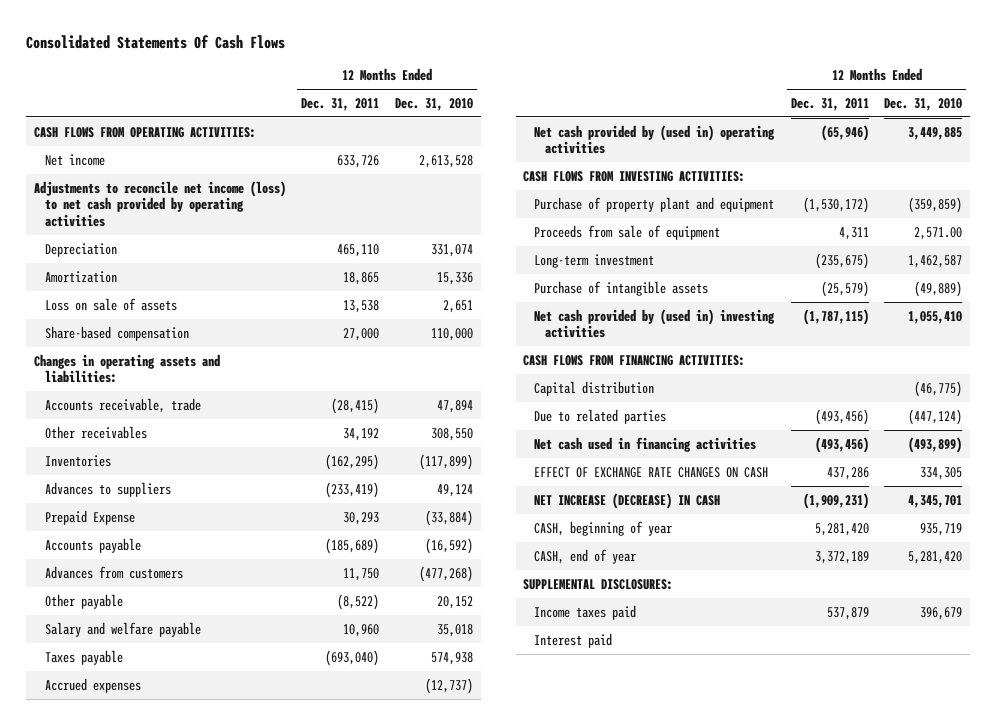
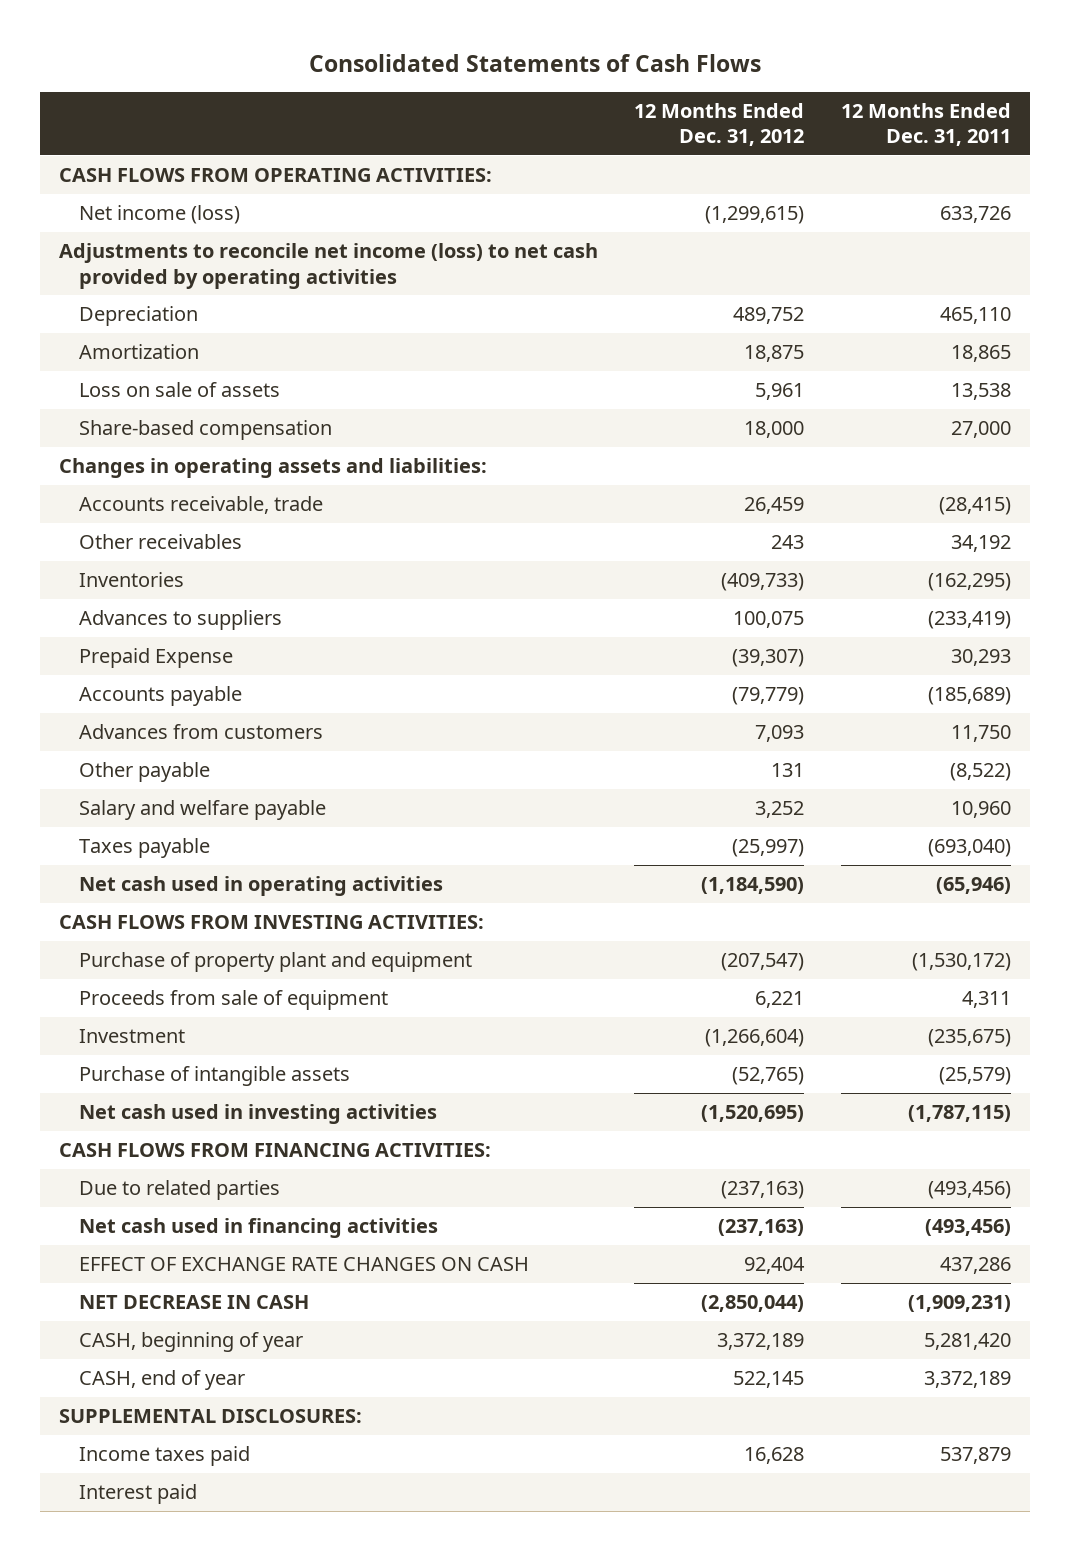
[26,34,286,49] Consolidated Statements Of Cash Flows -> [308,53,761,72] Consolidated Statements of Cash Flows
[394,97,473,111] Dec. 31, 2010 -> none
none -> [634,102,805,147] 12 Months Ended Dec. 31, 2012
[44,153,105,166] Net income -> [79,205,241,225] Net income (loss)
[44,677,141,693] Accrued expenses -> none
[534,124,776,155] Net cash provided by (used in) operating activities -> [79,876,444,897] Net cash used in operating activities
[534,253,655,268] Long-term investment -> [79,1029,186,1044] Investment
[534,308,776,339] Net cash provided by (used in) investing activities -> [79,1104,438,1125] Net cash used in investing activities
[534,380,655,396] Capital distribution -> none
[534,492,721,509] NET INCREASE (DECREASE) IN CASH -> [79,1295,310,1310] NET DECREASE IN CASH

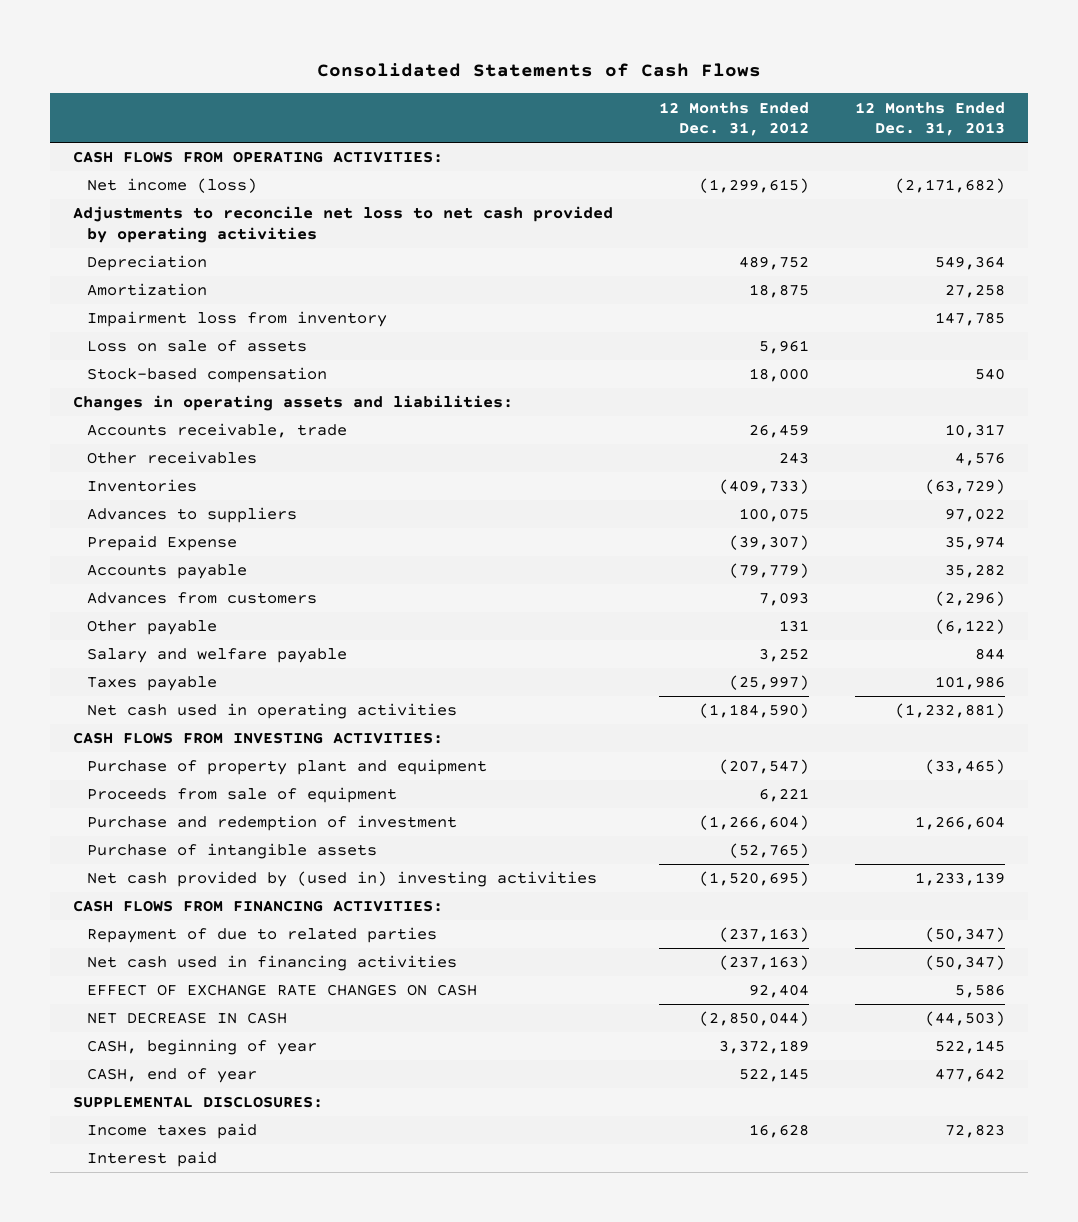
[841,102,1012,147] 12 Months Ended Dec. 31, 2011 -> none
none -> [855,101,1006,137] 12 Months Ended Dec. 31, 2013
[58,243,598,289] Adjustments to reconcile net income (loss) to net cash provided by operating activities -> [73,206,614,243] Adjustments to reconcile net loss to net cash provided by operating activities
none -> [86,311,387,328] Impairment loss from inventory
[79,420,333,441] Share-based compensation -> [86,367,327,384] Stock-based compensation
[79,1029,186,1044] Investment -> [86,815,457,832] Purchase and redemption of investment
[79,1104,438,1125] Net cash used in investing activities -> [86,871,597,888] Net cash provided by (used in) investing activities
[79,1180,281,1201] Due to related parties -> [86,927,437,944] Repayment of due to related parties

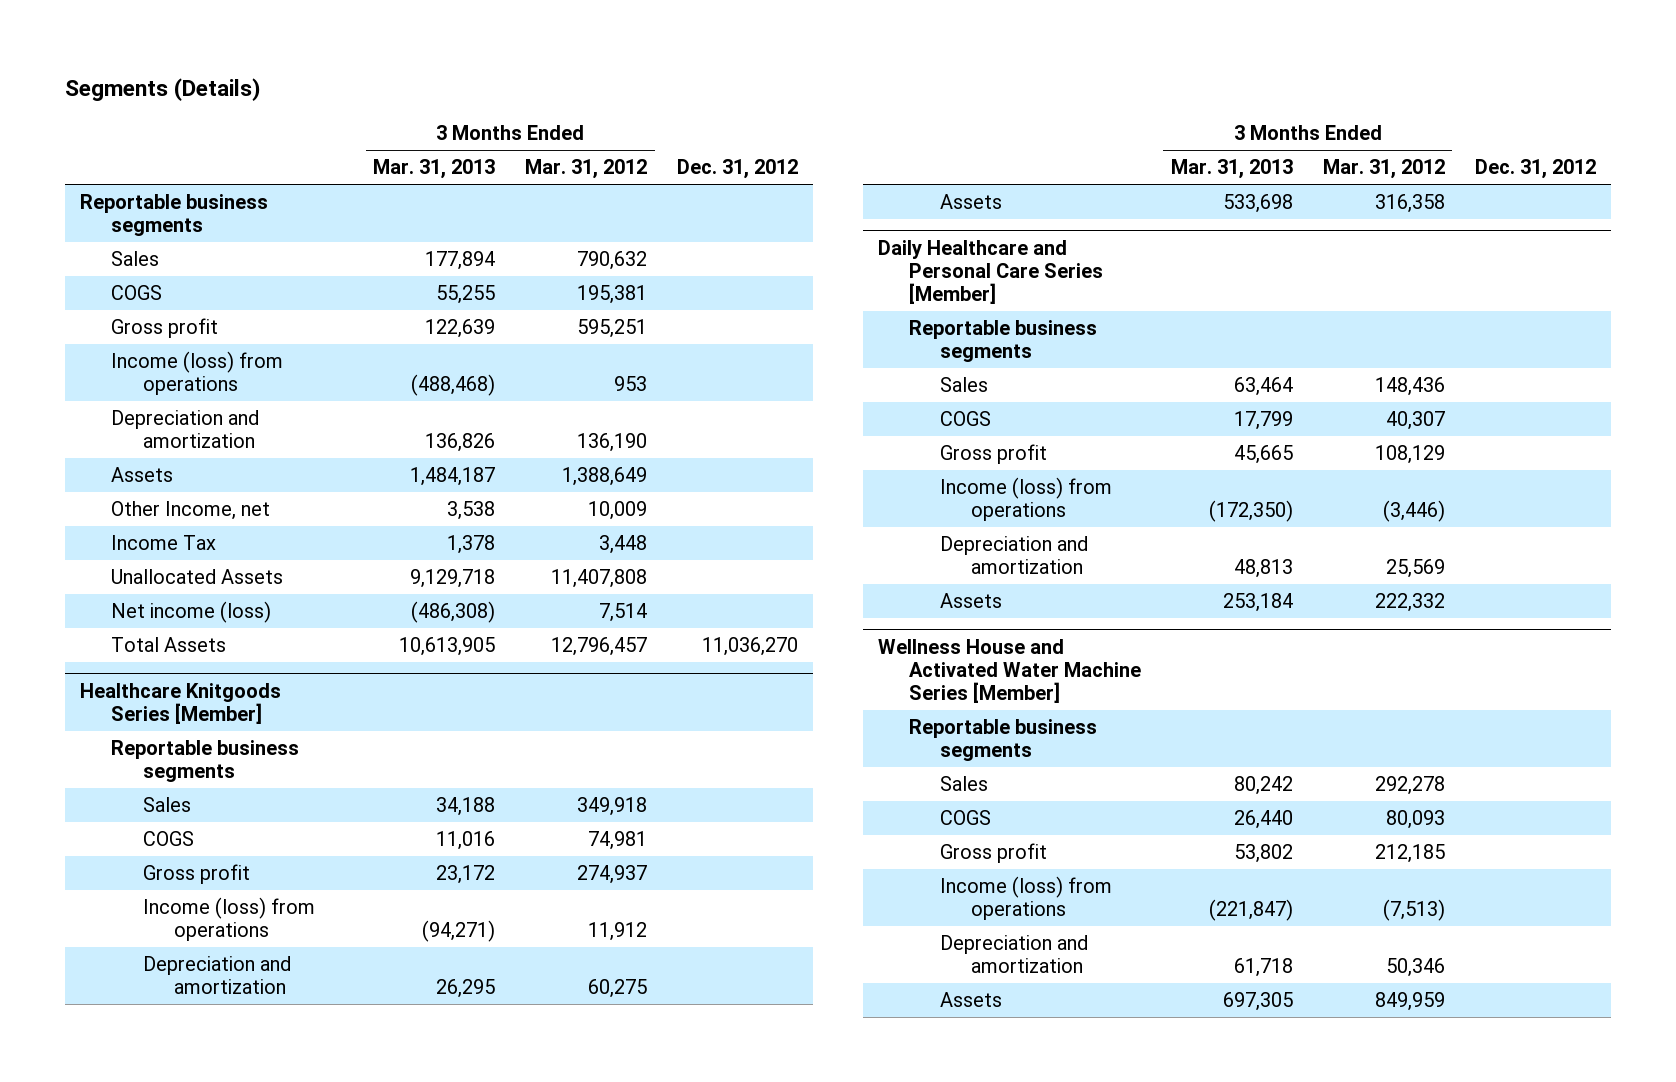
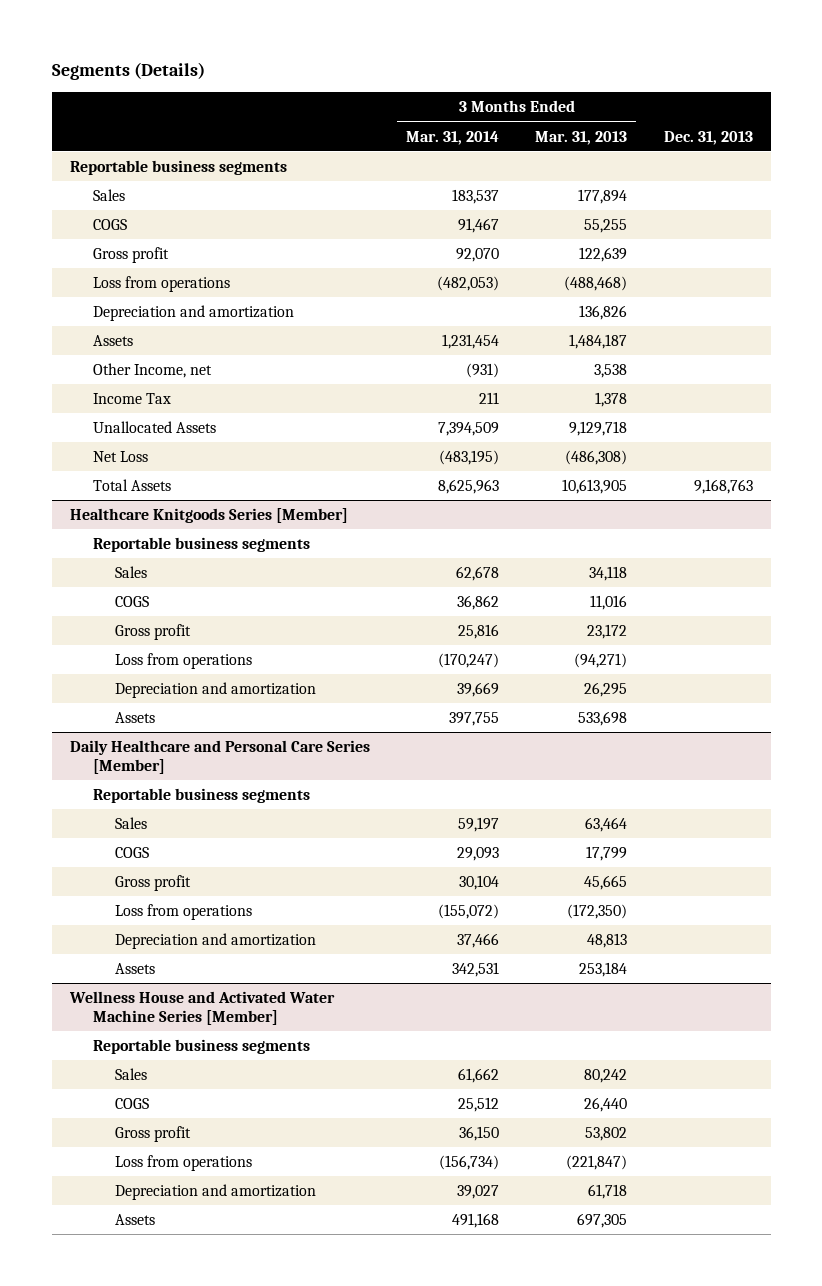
[525,159,648,180] Mar. 31, 2012 -> none
[677,159,799,180] Dec. 31, 2012 -> none
none -> [406,130,500,145] Mar. 31, 2014
none -> [663,130,753,145] Dec. 31, 2013
[111,351,284,396] Income (loss) from operations -> [92,276,230,293] Loss from operations
[111,601,272,624] Net income (loss) -> [92,451,148,463] Net Loss
[436,797,496,817] 34,188 -> [589,566,628,582] 34,118
[142,897,315,942] Income (loss) from operations -> [115,653,253,670] Loss from operations
[940,477,1113,522] Income (loss) from operations -> [115,904,253,921] Loss from operations
[940,876,1113,921] Income (loss) from operations -> [115,1155,253,1172] Loss from operations

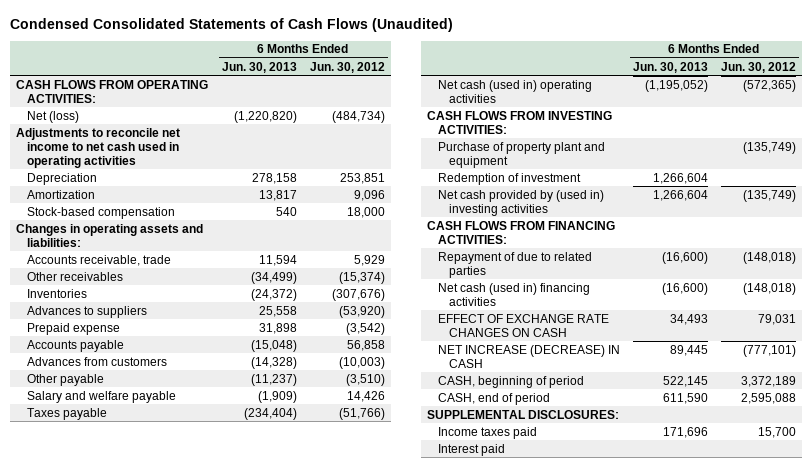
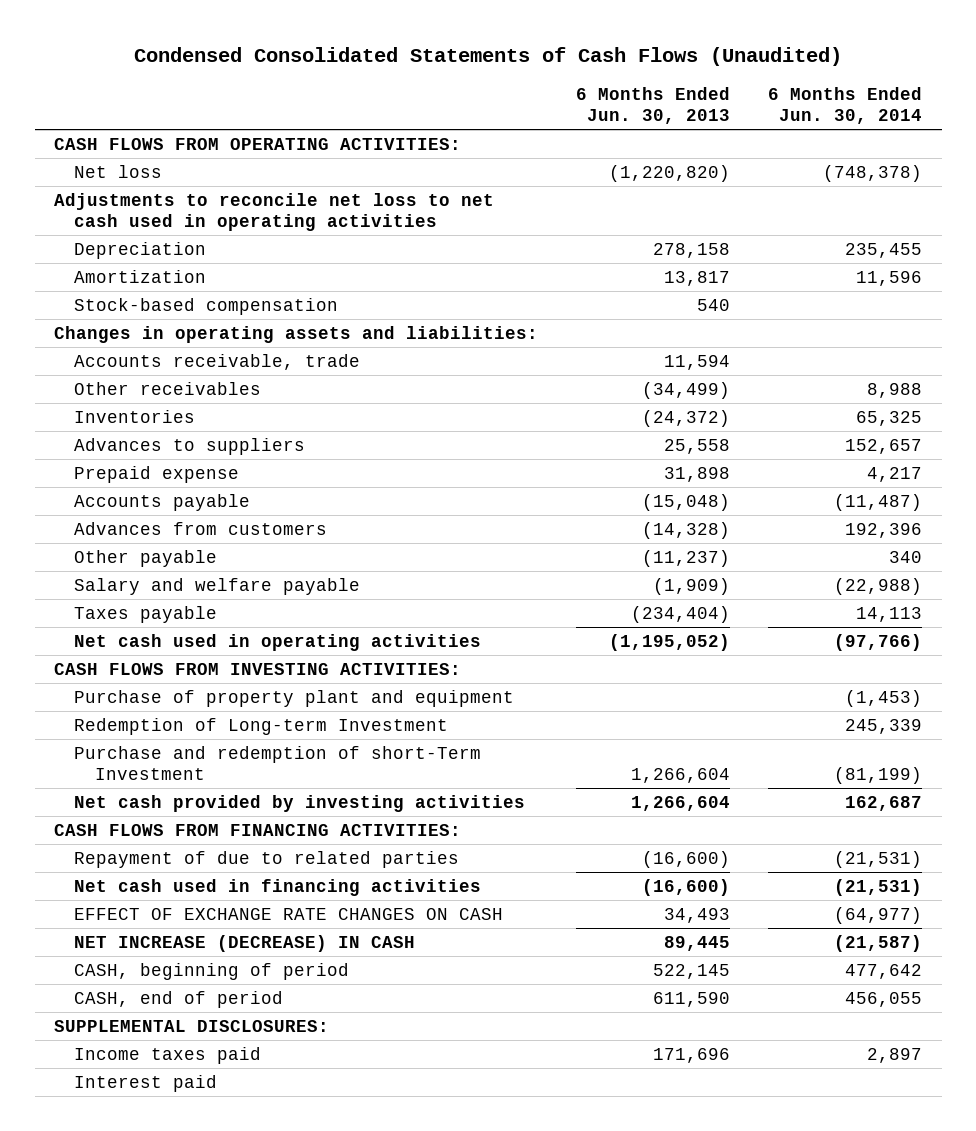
[309,61,385,73] Jun. 30, 2012 -> none
none -> [768,86,923,124] 6 Months Ended Jun. 30, 2014
[27,110,80,123] Net (loss) -> [74,165,163,179] Net loss
[16,127,181,168] Adjustments to reconcile net income to net cash used in operating activities -> [53,193,494,232] Adjustments to reconcile net loss to net cash used in operating activities
[438,79,593,103] Net cash (used in) operating activities -> [74,634,482,652] Net cash used in operating activities
none -> [74,718,449,736] Redemption of Long-term Investment
[438,172,582,185] Redemption of investment -> [74,746,482,781] Purchase and redemption of short-Term Investment
[438,189,605,216] Net cash provided by (used in) investing activities -> [74,795,526,813] Net cash provided by investing activities
[438,282,591,306] Net cash (used in) financing activities -> [74,879,482,897] Net cash used in financing activities

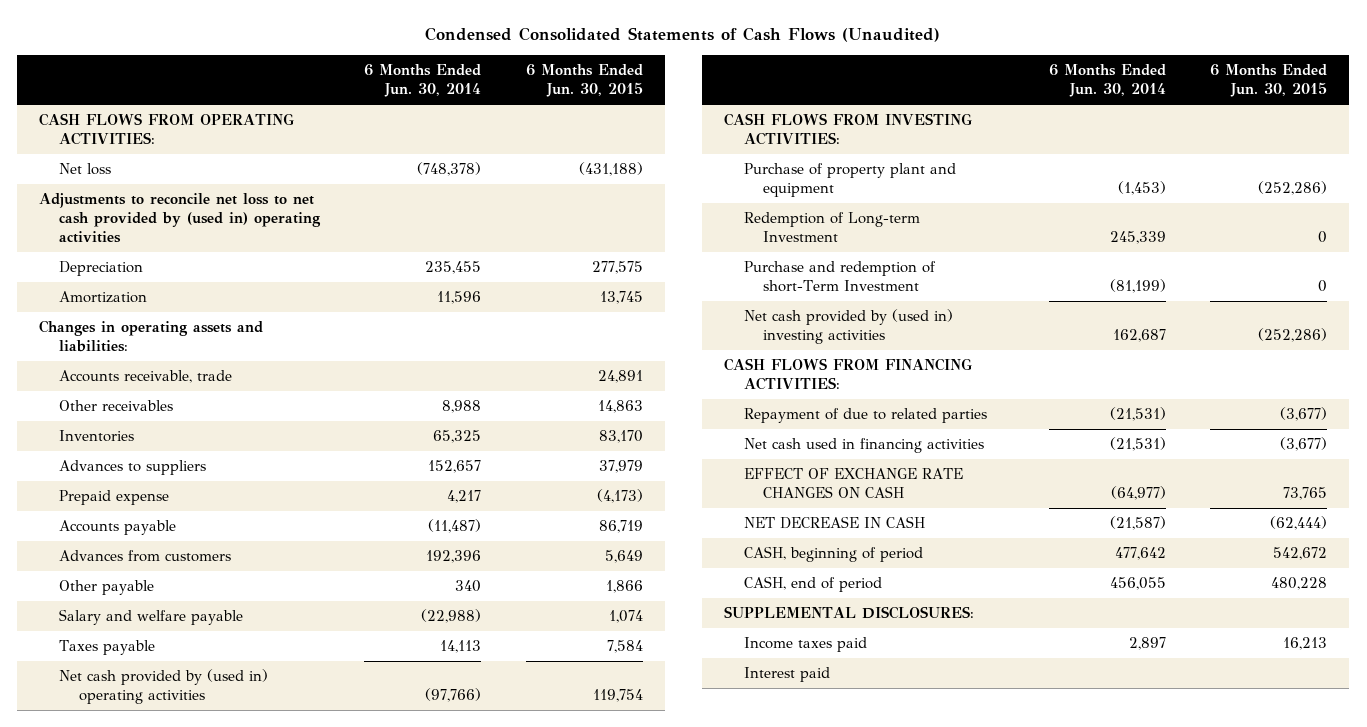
[576,86,731,124] 6 Months Ended Jun. 30, 2013 -> none
none -> [525,64,643,97] 6 Months Ended Jun. 30, 2015
[53,193,494,232] Adjustments to reconcile net loss to net cash used in operating activities -> [39,193,322,243] Adjustments to reconcile net loss to net cash provided by (used in) operating activities
[74,298,339,316] Stock-based compensation -> none
[74,634,482,652] Net cash used in operating activities -> [59,669,269,704] Net cash provided by (used in) operating activities
[74,795,526,813] Net cash provided by investing activities -> [743,309,953,344] Net cash provided by (used in) investing activities
[74,935,416,953] NET INCREASE (DECREASE) IN CASH -> [743,516,925,530] NET DECREASE IN CASH

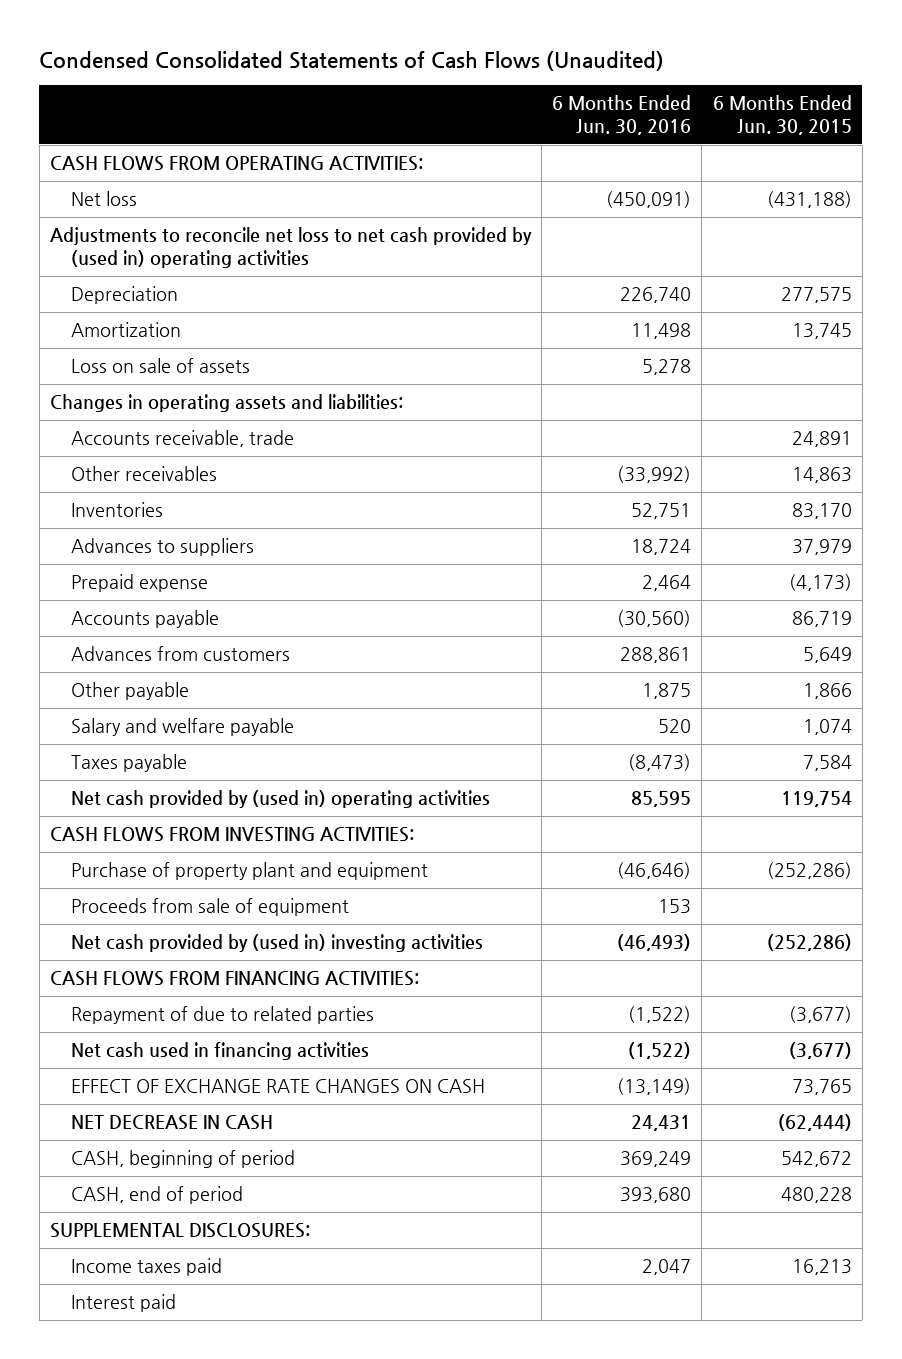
[364,64,482,97] 6 Months Ended Jun. 30, 2014 -> none
none -> [552,95,692,136] 6 Months Ended Jun. 30, 2016
none -> [71,358,251,374] Loss on sale of assets
[743,212,920,242] Redemption of Long-term Investment -> none
[743,261,936,292] Purchase and redemption of short-Term Investment -> none
none -> [71,898,350,917] Proceeds from sale of equipment

